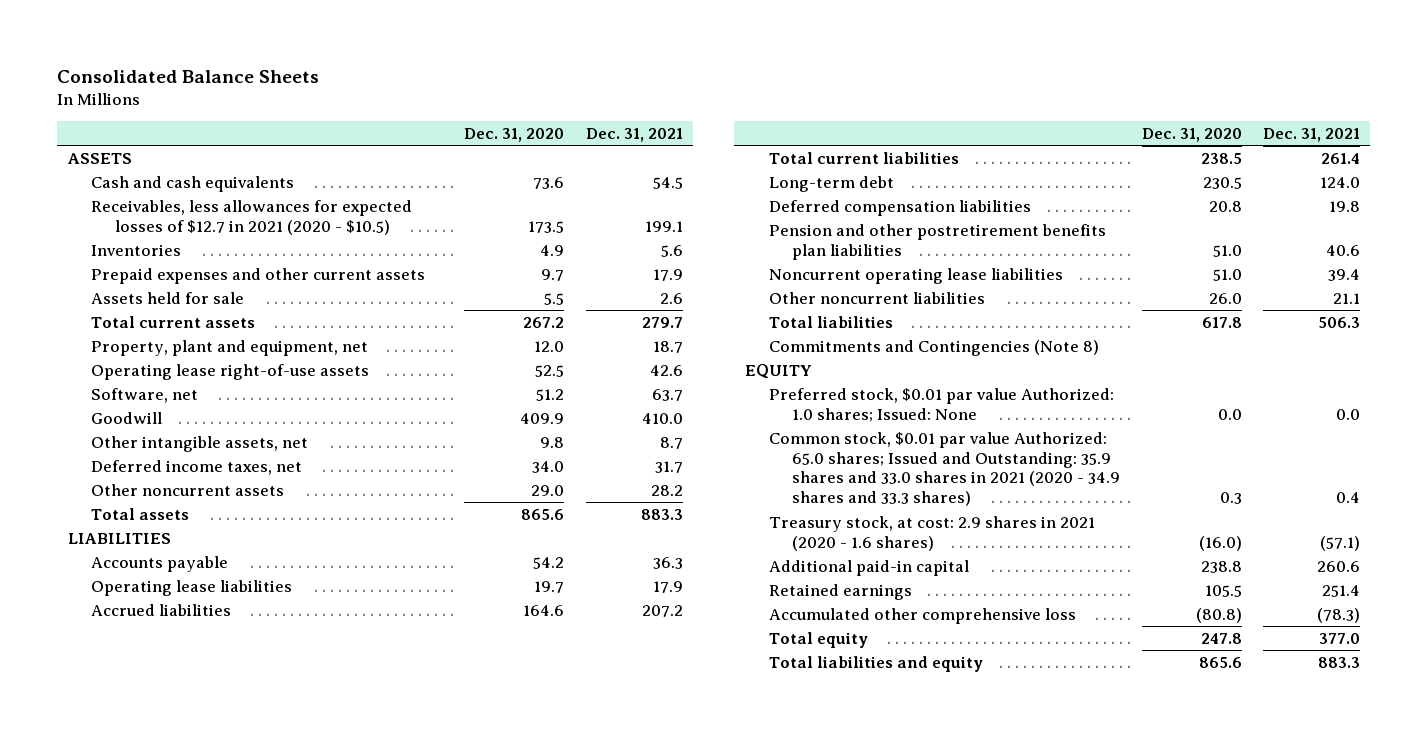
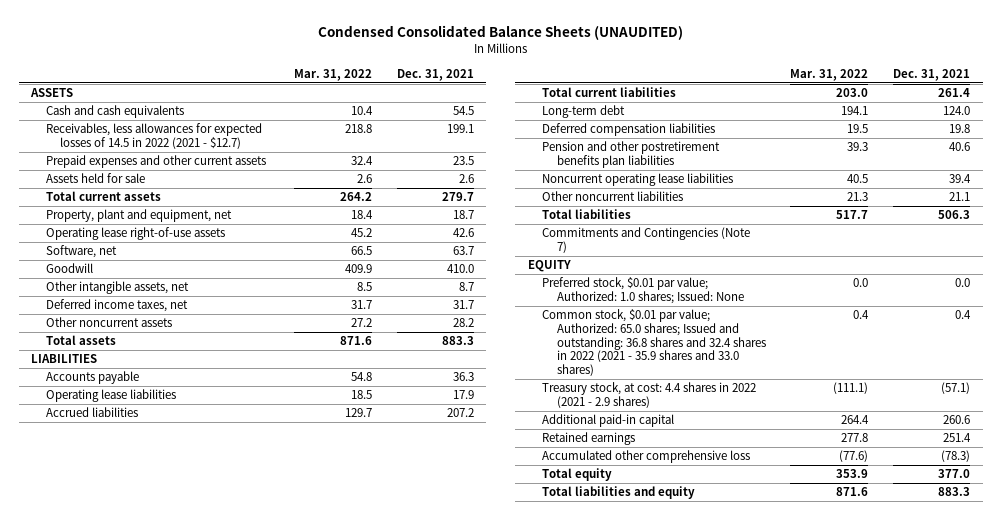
[57,69,320,83] Consolidated Balance Sheets -> [317,25,683,41] Condensed Consolidated Balance Sheets (UNAUDITED)
[464,127,565,142] Dec. 31, 2020 -> none
none -> [294,68,373,81] Mar. 31, 2022
[91,243,182,256] Inventories -> none
[91,199,413,235] Receivables, less allowances for expected losses of $12.7 in 2021 (2020 - $10.5) -> [45,123,262,149] Receivables, less allowances for expected losses of 14.5 in 2022 (2021 - $12.7)
[652,268,683,281] 17.9 -> [452,156,474,166] 23.5
[768,339,1099,356] Commitments and Contingencies (Note 8) -> [542,227,751,253] Commitments and Contingencies (Note 7)
[768,387,1114,422] Preferred stock, $0.01 par value Authorized: 1.0 shares; Issued: None -> [542,277,744,304] Preferred stock, $0.01 par value; Authorized: 1.0 shares; Issued: None
[768,431,1121,507] Common stock, $0.01 par value Authorized: 65.0 shares; Issued and Outstanding: 35.9 shares and 33.0 shares in 2021 (2020 - 34.9 shares and 33.3 shares) -> [542,309,766,376] Common stock, $0.01 par value; Authorized: 65.0 shares; Issued and outstanding: 36.8 shares and 32.4 shares in 2022 (2021 - 35.9 shares and 33.0 shares)
[768,515,1095,551] Treasury stock, at cost: 2.9 shares in 2021 (2020 - 1.6 shares) -> [542,382,757,408] Treasury stock, at cost: 4.4 shares in 2022 (2021 - 2.9 shares)

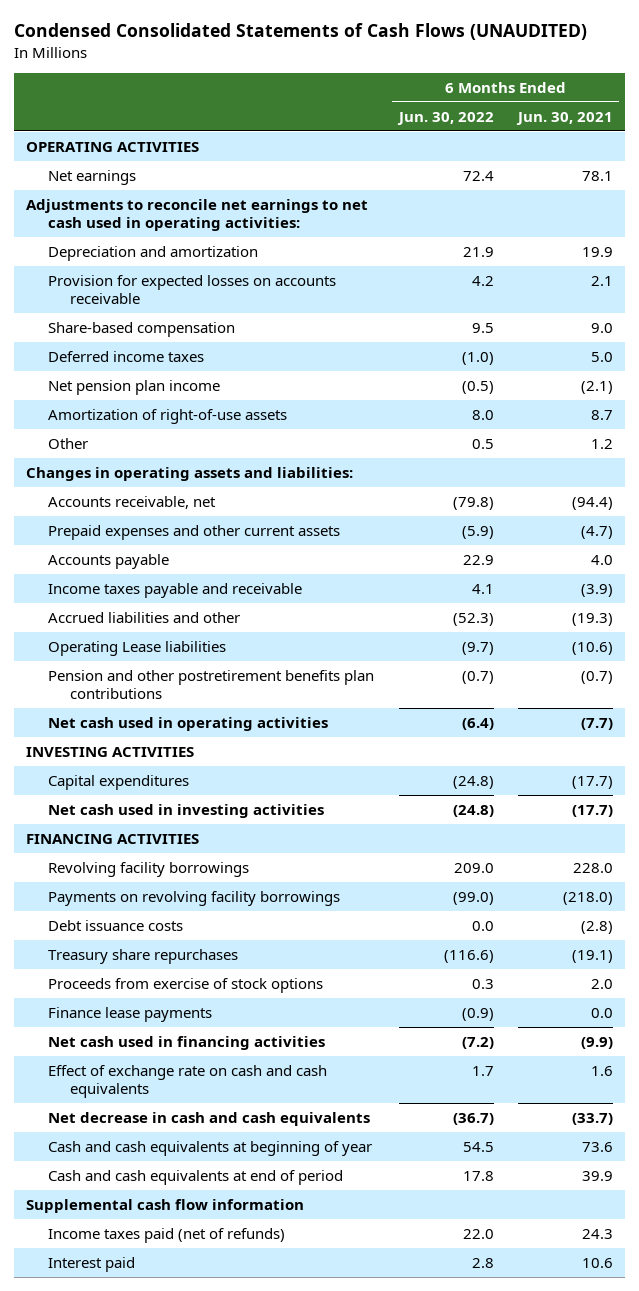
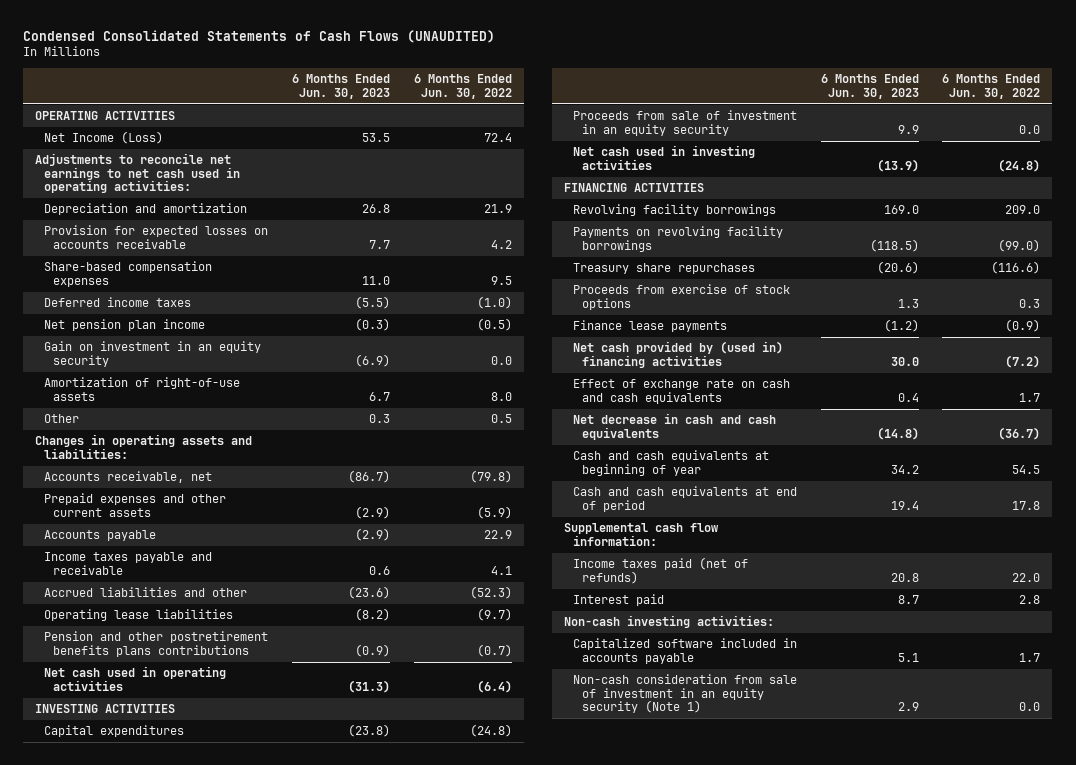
[516,111,614,125] Jun. 30, 2021 -> none
none -> [291,74,390,99] 6 Months Ended Jun. 30, 2023
[47,169,136,185] Net earnings -> [44,131,164,145] Net Income (Loss)
[47,321,235,337] Share-based compensation -> [44,261,213,287] Share-based compensation expenses
none -> [44,341,262,367] Gain on investment in an equity security
[47,640,226,656] Operating Lease liabilities -> [44,609,234,622] Operating lease liabilities
[47,669,374,700] Pension and other postretirement benefits plan contributions -> [44,631,269,657] Pension and other postretirement benefits plans contributions
none -> [572,110,797,136] Proceeds from sale of investment in an equity security
[47,919,183,931] Debt issuance costs -> none
[47,1035,325,1050] Net cash used in financing activities -> [572,341,783,368] Net cash provided by (used in) financing activities
[25,1198,304,1213] Supplemental cash flow information -> [563,523,719,546] Supplemental cash flow information:
none -> [563,615,774,629] Non-cash investing activities:
none -> [572,638,797,664] Capitalized software included in accounts payable
none -> [572,674,797,714] Non-cash consideration from sale of investment in an equity security (Note 1)

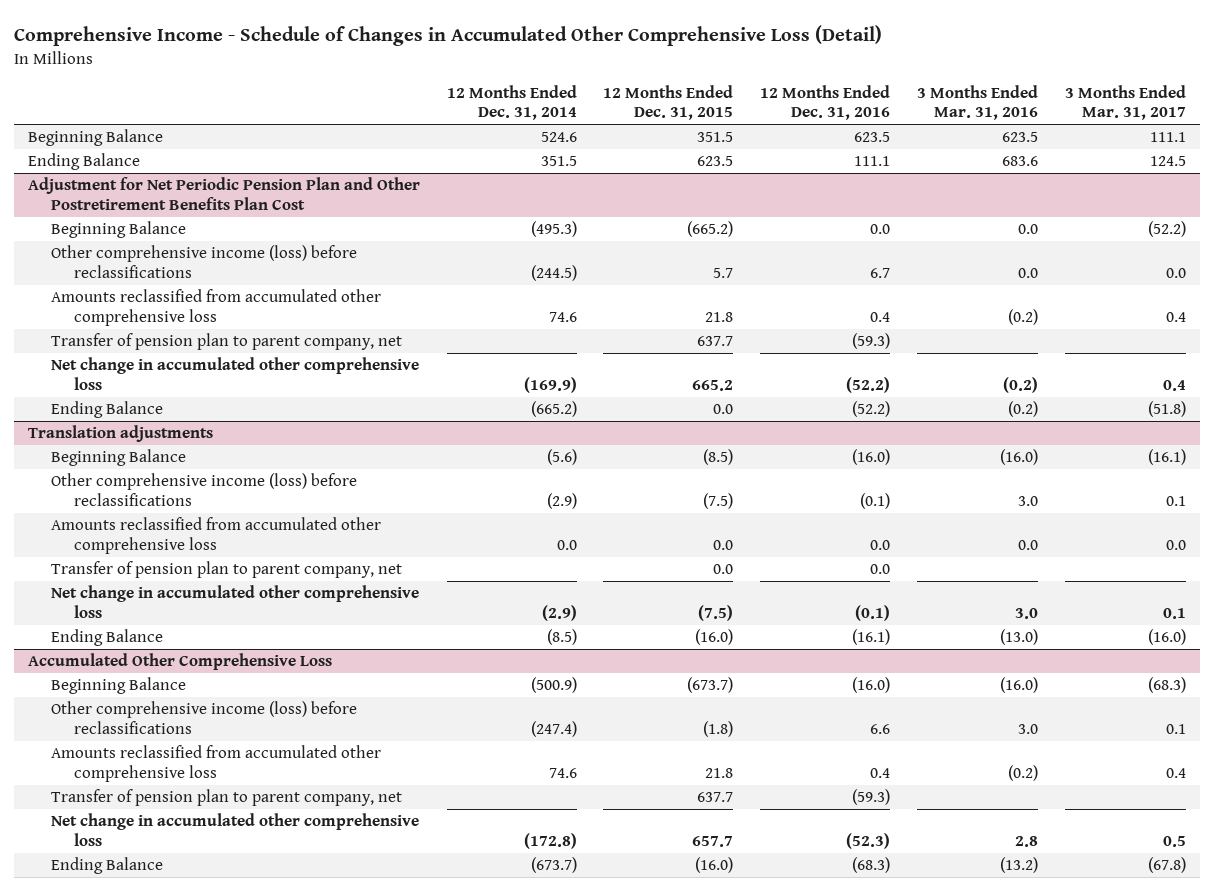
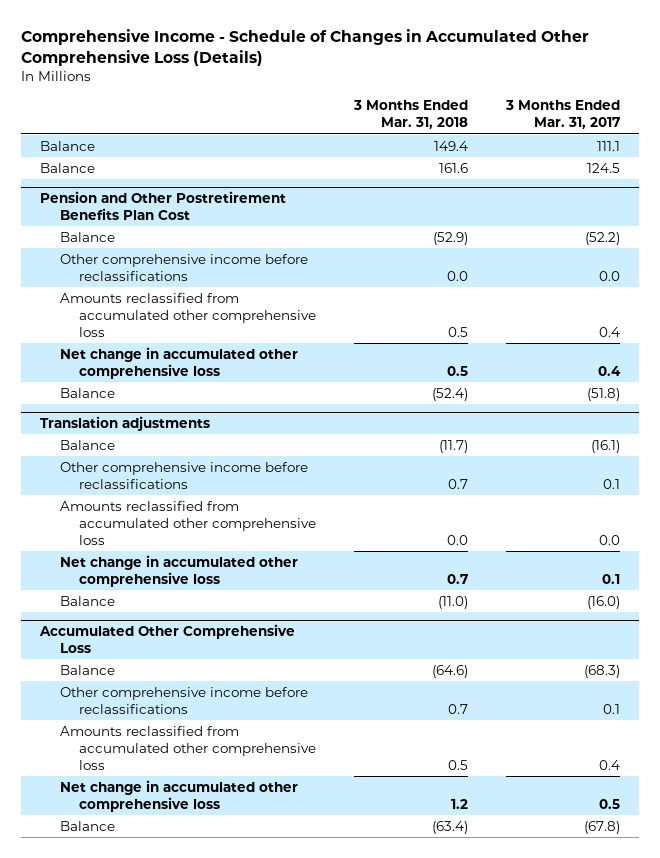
[14,24,883,46] Comprehensive Income - Schedule of Changes in Accumulated Other Comprehensive Loss (Detail) -> [21,29,590,67] Comprehensive Income - Schedule of Changes in Accumulated Other Comprehensive Loss (Details)
[446,84,577,121] 12 Months Ended Dec. 31, 2014 -> none
[603,84,734,121] 12 Months Ended Dec. 31, 2015 -> none
[760,84,891,121] 12 Months Ended Dec. 31, 2016 -> none
[917,84,1039,121] 3 Months Ended Mar. 31, 2016 -> none
none -> [353,100,469,130] 3 Months Ended Mar. 31, 2018
[27,129,163,147] Beginning Balance -> [40,140,96,151] Balance
[27,153,140,171] Ending Balance -> [40,162,96,173] Balance
[27,177,420,210] Adjustment for Net Periodic Pension Plan and Other Postretirement Benefits Plan Cost -> [40,191,287,221] Pension and Other Postretirement Benefits Plan Cost
[50,221,186,239] Beginning Balance -> [59,231,115,242] Balance
[50,245,357,278] Other comprehensive income (loss) before reclassifications -> [59,253,308,281] Other comprehensive income before reclassifications
[50,333,402,351] Transfer of pension plan to parent company, net -> none
[50,401,163,419] Ending Balance -> [59,387,115,398] Balance
[50,449,186,467] Beginning Balance -> [59,439,115,450] Balance
[50,473,357,506] Other comprehensive income (loss) before reclassifications -> [59,461,308,489] Other comprehensive income before reclassifications
[50,561,402,579] Transfer of pension plan to parent company, net -> none
[50,629,163,647] Ending Balance -> [59,595,115,606] Balance
[50,677,186,695] Beginning Balance -> [59,664,115,675] Balance
[50,701,357,734] Other comprehensive income (loss) before reclassifications -> [59,686,308,714] Other comprehensive income before reclassifications
[50,789,402,807] Transfer of pension plan to parent company, net -> none
[50,857,163,875] Ending Balance -> [59,820,115,831] Balance

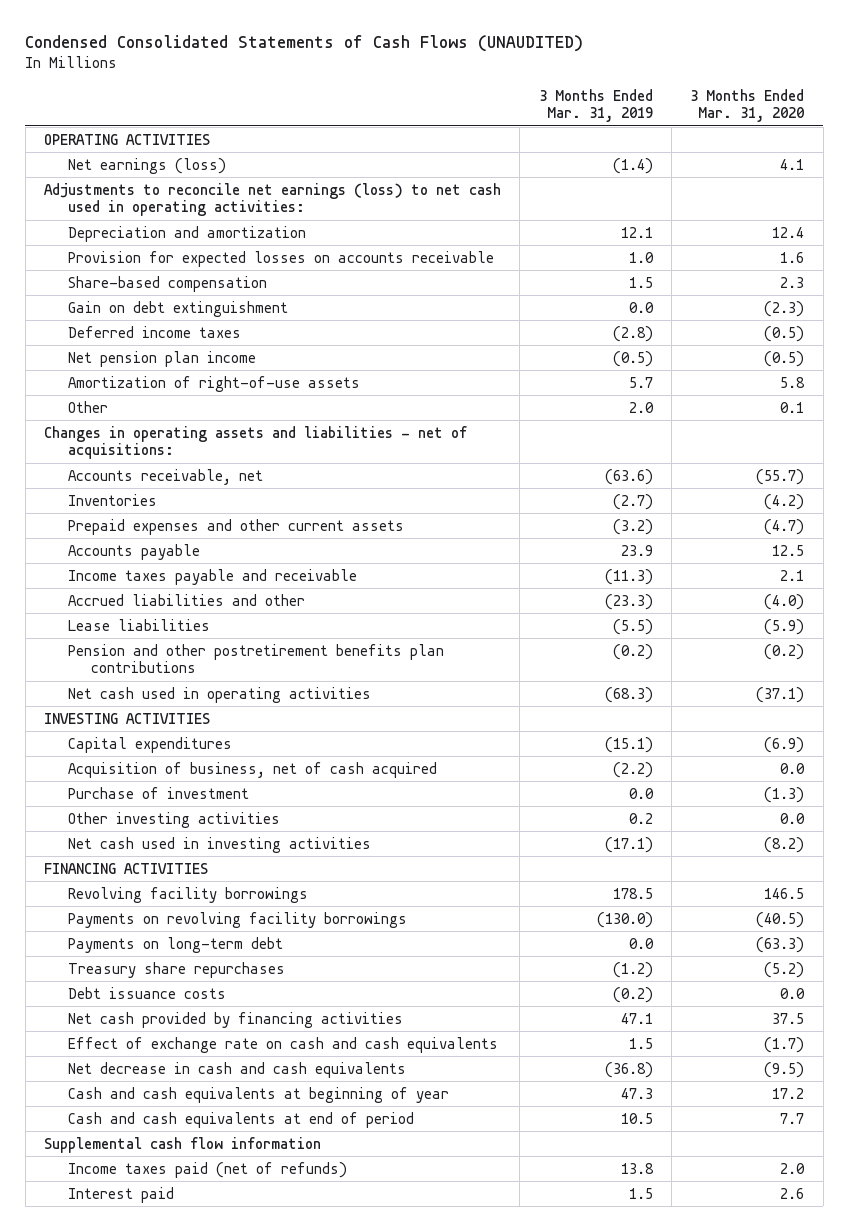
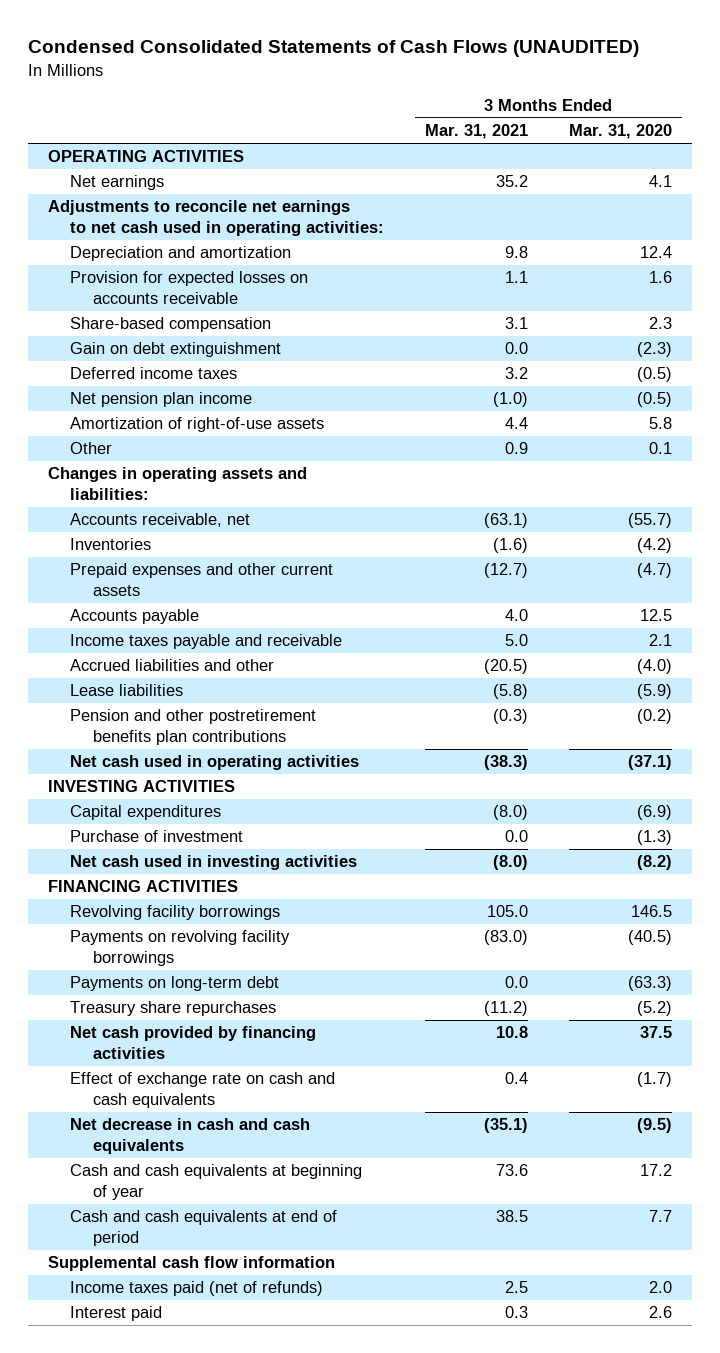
[538,88,653,123] 3 Months Ended Mar. 31, 2019 -> none
none -> [425,124,529,140] Mar. 31, 2021
[67,157,226,174] Net earnings (loss) -> [70,175,165,191] Net earnings
[43,182,501,217] Adjustments to reconcile net earnings (loss) to net cash used in operating activities: -> [47,200,385,236] Adjustments to reconcile net earnings to net cash used in operating activities:
[43,425,467,460] Changes in operating assets and liabilities - net of acquisitions: -> [47,467,307,500] Changes in operating assets and liabilities:
[67,761,437,778] Acquisition of business, net of cash acquired -> none
[67,811,280,828] Other investing activities -> none
[67,986,226,999] Debt issuance costs -> none

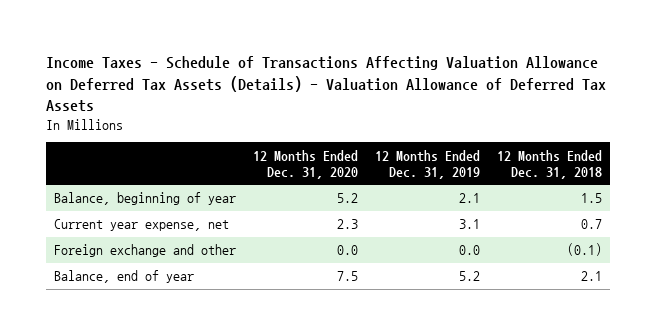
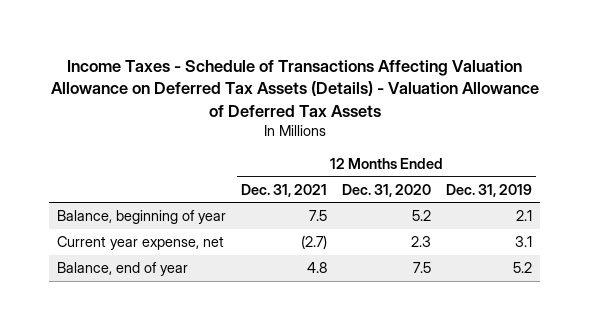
[496,149,602,179] 12 Months Ended Dec. 31, 2018 -> none
none -> [241,183,328,197] Dec. 31, 2021
[54,244,237,258] Foreign exchange and other -> none

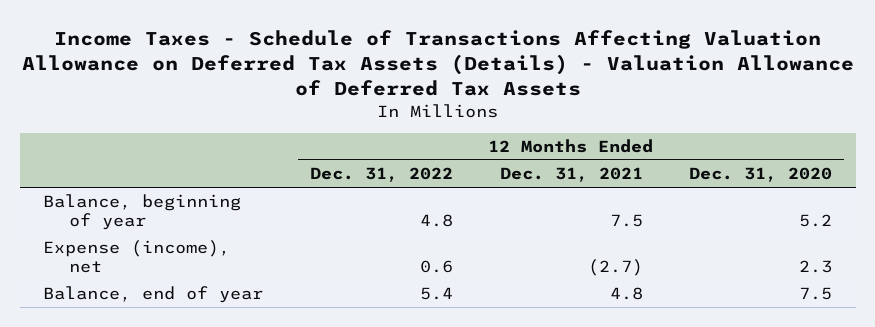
[446,183,533,197] Dec. 31, 2019 -> none
none -> [309,167,453,183] Dec. 31, 2022
[56,236,224,251] Current year expense, net -> [43,240,231,273] Expense (income), net

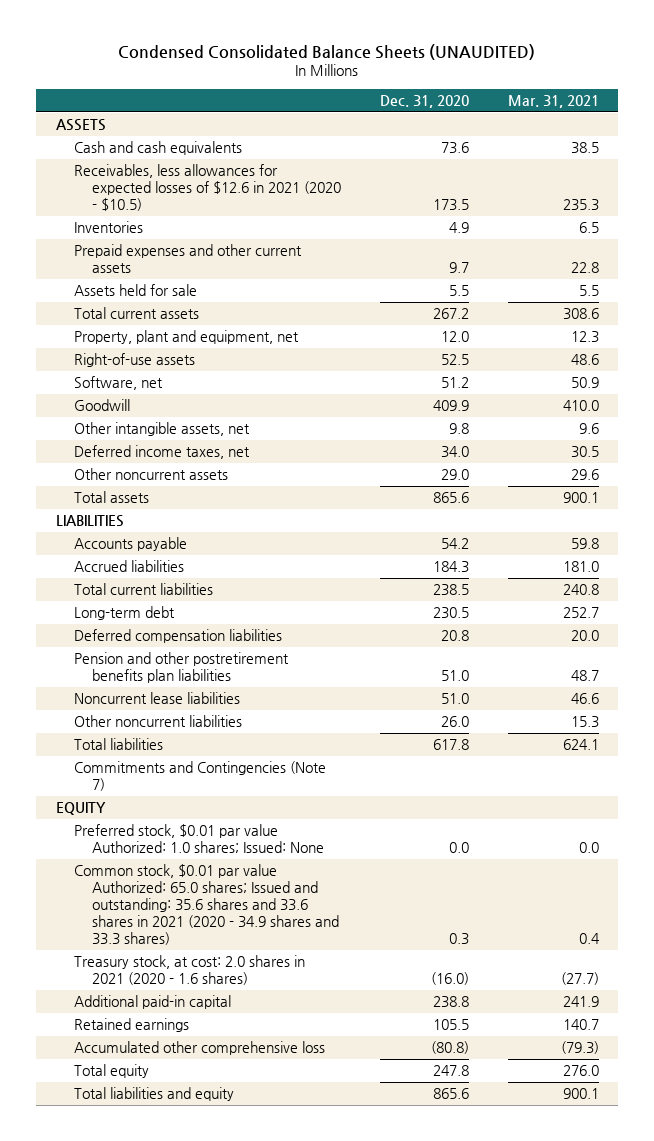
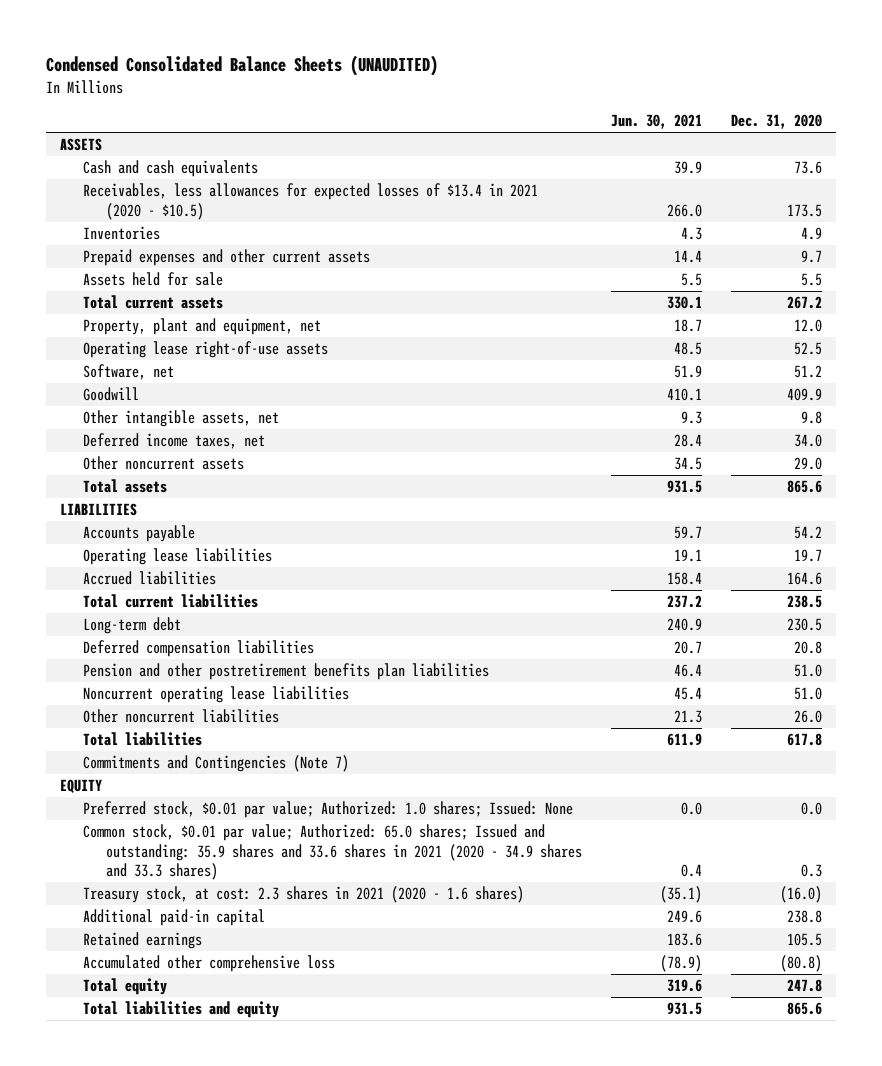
[507,94,599,108] Mar. 31, 2021 -> none
none -> [611,114,703,130] Jun. 30, 2021
[74,164,342,212] Receivables, less allowances for expected losses of $12.6 in 2021 (2020 - $10.5) -> [83,183,539,220] Receivables, less allowances for expected losses of $13.4 in 2021 (2020 - $10.5)
[74,353,196,368] Right-of-use assets -> [83,341,329,359] Operating lease right-of-use assets
none -> [83,548,273,566] Operating lease liabilities
[433,561,470,574] 184.3 -> [786,572,822,586] 164.6
[74,692,241,705] Noncurrent lease liabilities -> [83,686,350,704] Noncurrent operating lease liabilities
[74,824,325,854] Preferred stock, $0.01 par value Authorized: 1.0 shares; Issued: None -> [83,801,574,819] Preferred stock, $0.01 par value; Authorized: 1.0 shares; Issued: None
[74,864,340,945] Common stock, $0.01 par value Authorized: 65.0 shares; Issued and outstanding: 35.6 shares and 33.6 shares in 2021 (2020 - 34.9 shares and 33.3 shares) -> [83,824,583,881] Common stock, $0.01 par value; Authorized: 65.0 shares; Issued and outstanding: 35.9 shares and 33.6 shares in 2021 (2020 - 34.9 shares and 33.3 shares)
[74,955,306,986] Treasury stock, at cost: 2.0 shares in 2021 (2020 - 1.6 shares) -> [83,886,525,904] Treasury stock, at cost: 2.3 shares in 2021 (2020 - 1.6 shares)

